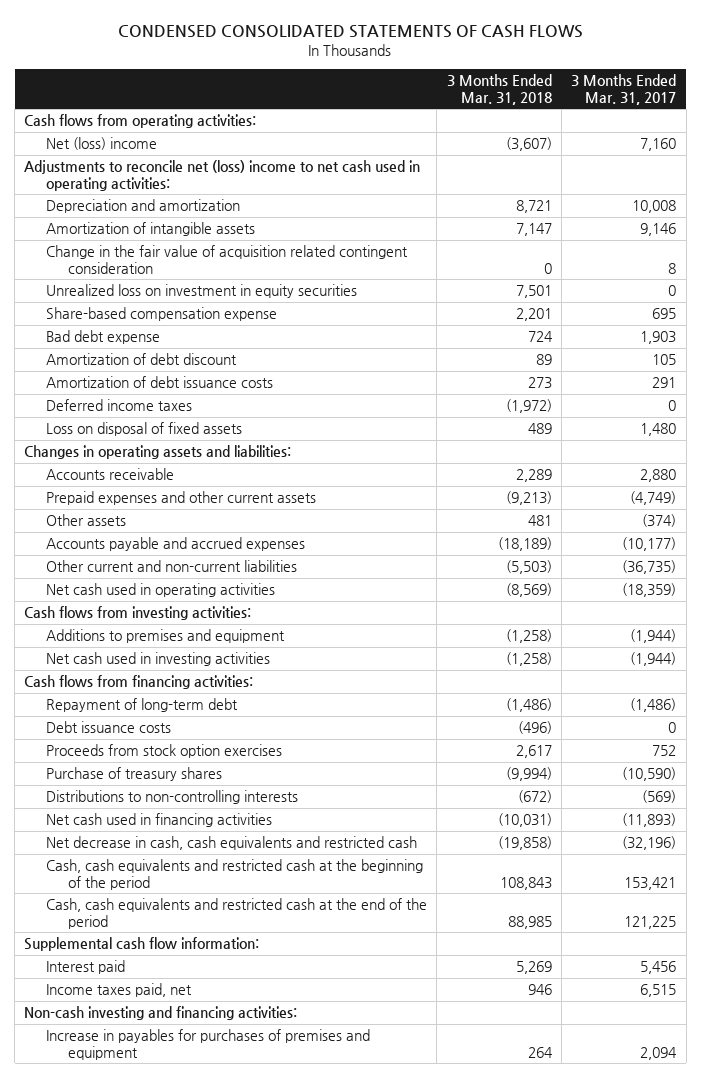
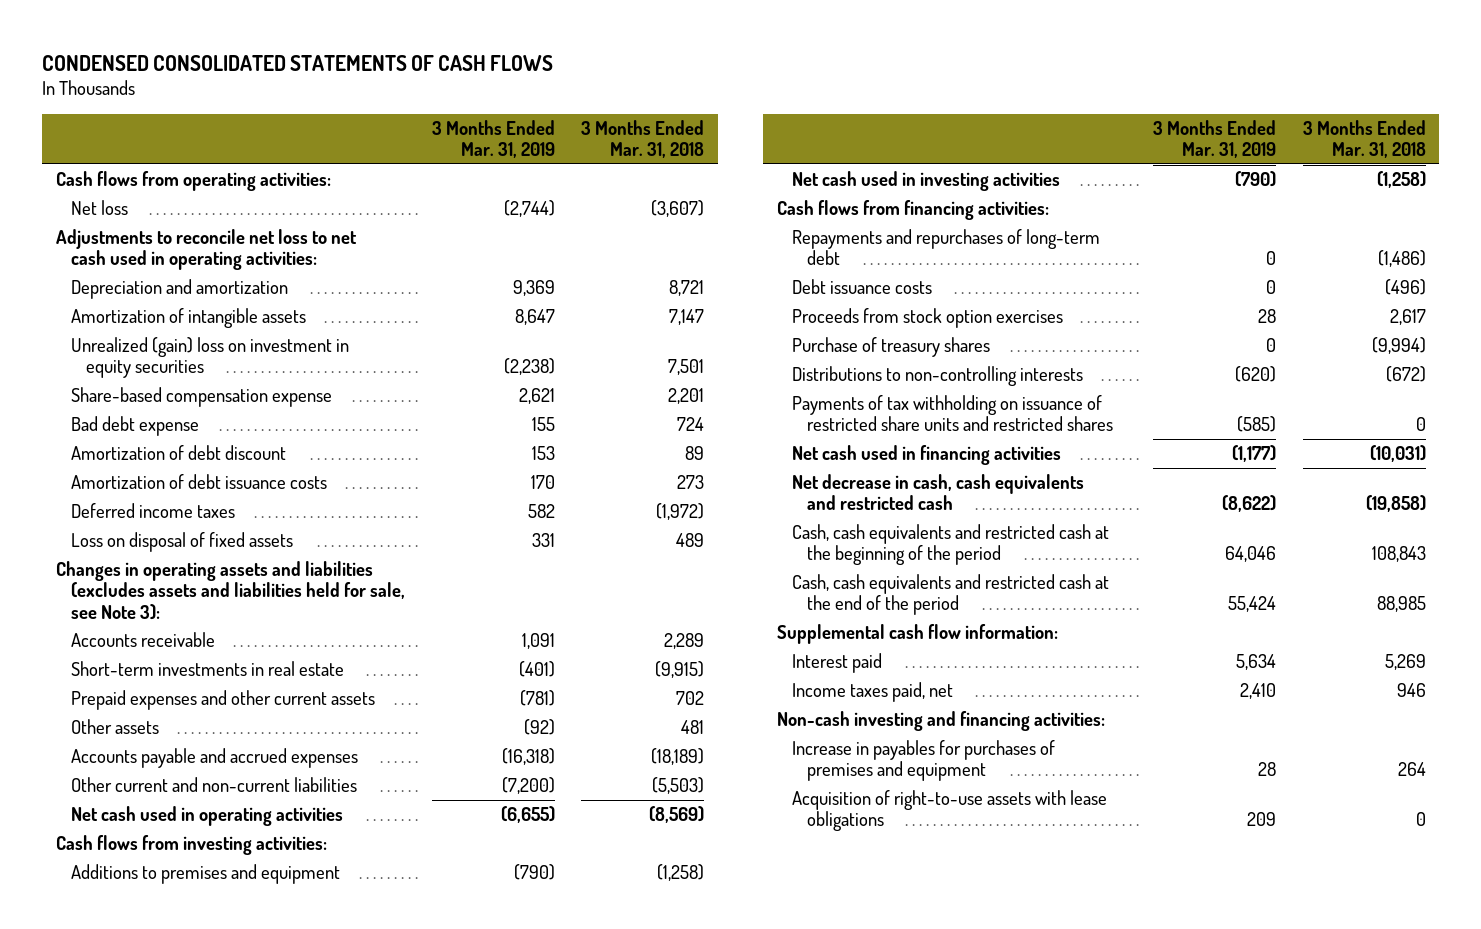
[571,74,677,105] 3 Months Ended Mar. 31, 2017 -> none
none -> [431,119,555,159] 3 Months Ended Mar. 31, 2019
[46,137,158,151] Net (loss) income -> [70,200,128,216] Net loss
[24,160,421,191] Adjustments to reconcile net (loss) income to net cash used in operating activities: -> [55,229,357,271] Adjustments to reconcile net loss to net cash used in operating activities:
[46,245,409,274] Change in the fair value of acquisition related contingent consideration -> none
[46,284,358,299] Unrealized loss on investment in equity securities -> [70,337,349,379] Unrealized (gain) loss on investment in equity securities
[24,445,292,460] Changes in operating assets and liabilities: -> [55,561,405,620] Changes in operating assets and liabilities (excludes assets and liabilities held for sale, see Note 3):
none -> [70,661,344,677] Short-term investments in real estate
[505,491,552,506] (9,213) -> [676,691,705,706] 702
[46,698,239,713] Repayment of long-term debt -> [792,229,1101,266] Repayments and repurchases of long-term debt
none -> [792,395,1114,432] Payments of tax withholding on issuance of restricted share units and restricted shares
none -> [792,790,1108,832] Acquisition of right-to-use assets with lease obligations

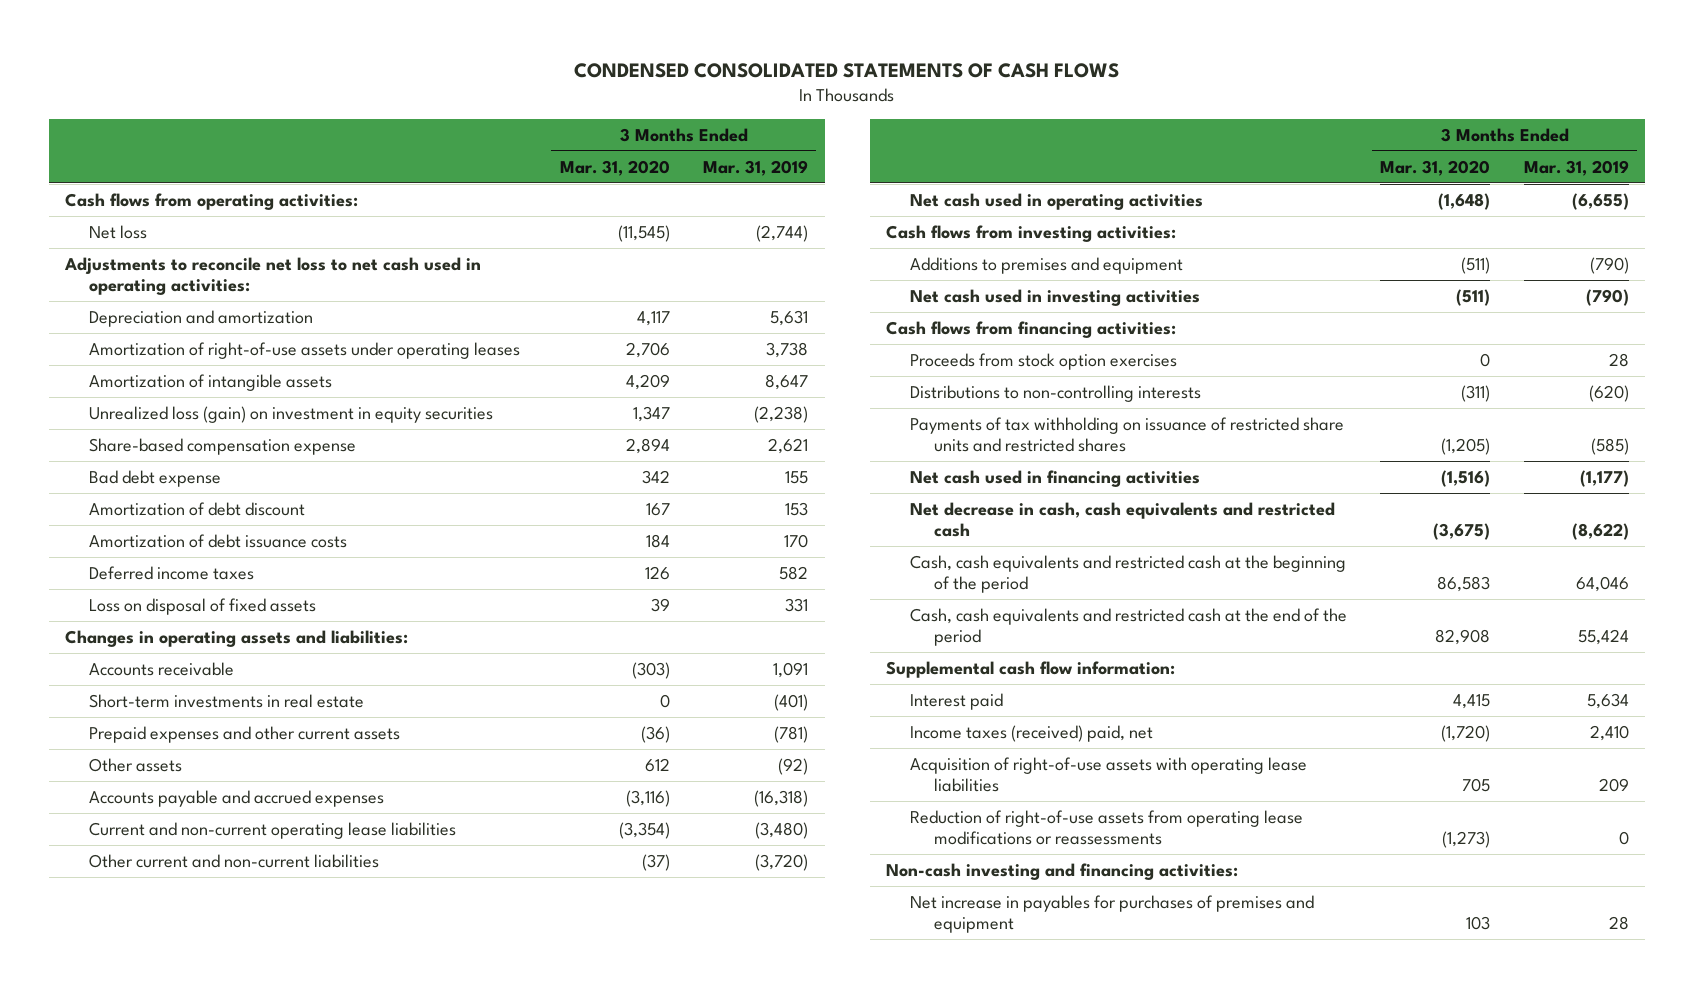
[581,119,705,159] 3 Months Ended Mar. 31, 2018 -> none
none -> [559,159,670,176] Mar. 31, 2020
[512,280,555,297] 9,369 -> [769,309,808,326] 5,631
none -> [89,341,521,359] Amortization of right-of-use assets under operating leases
[70,337,349,379] Unrealized (gain) loss on investment in equity securities -> [89,405,494,423] Unrealized loss (gain) on investment in equity securities
[55,561,405,620] Changes in operating assets and liabilities (excludes assets and liabilities held for sale, see Note 3): -> [65,629,409,647] Changes in operating assets and liabilities:
none -> [89,821,457,839] Current and non-current operating lease liabilities
[501,777,555,795] (7,200) -> [754,853,808,871] (3,720)
[792,229,1101,266] Repayments and repurchases of long-term debt -> none
[792,279,933,295] Debt issuance costs -> none
[792,337,991,358] Purchase of treasury shares -> none
[792,682,954,703] Income taxes paid, net -> [910,724,1154,742] Income taxes (received) paid, net
none -> [910,756,1308,793] Acquisition of right-of-use assets with operating lease liabilities
none -> [910,809,1304,846] Reduction of right-of-use assets from operating lease modifications or reassessments
[792,790,1108,832] Acquisition of right-to-use assets with lease obligations -> none
[792,740,1056,782] Increase in payables for purchases of premises and equipment -> [910,894,1315,934] Net increase in payables for purchases of premises and equipment

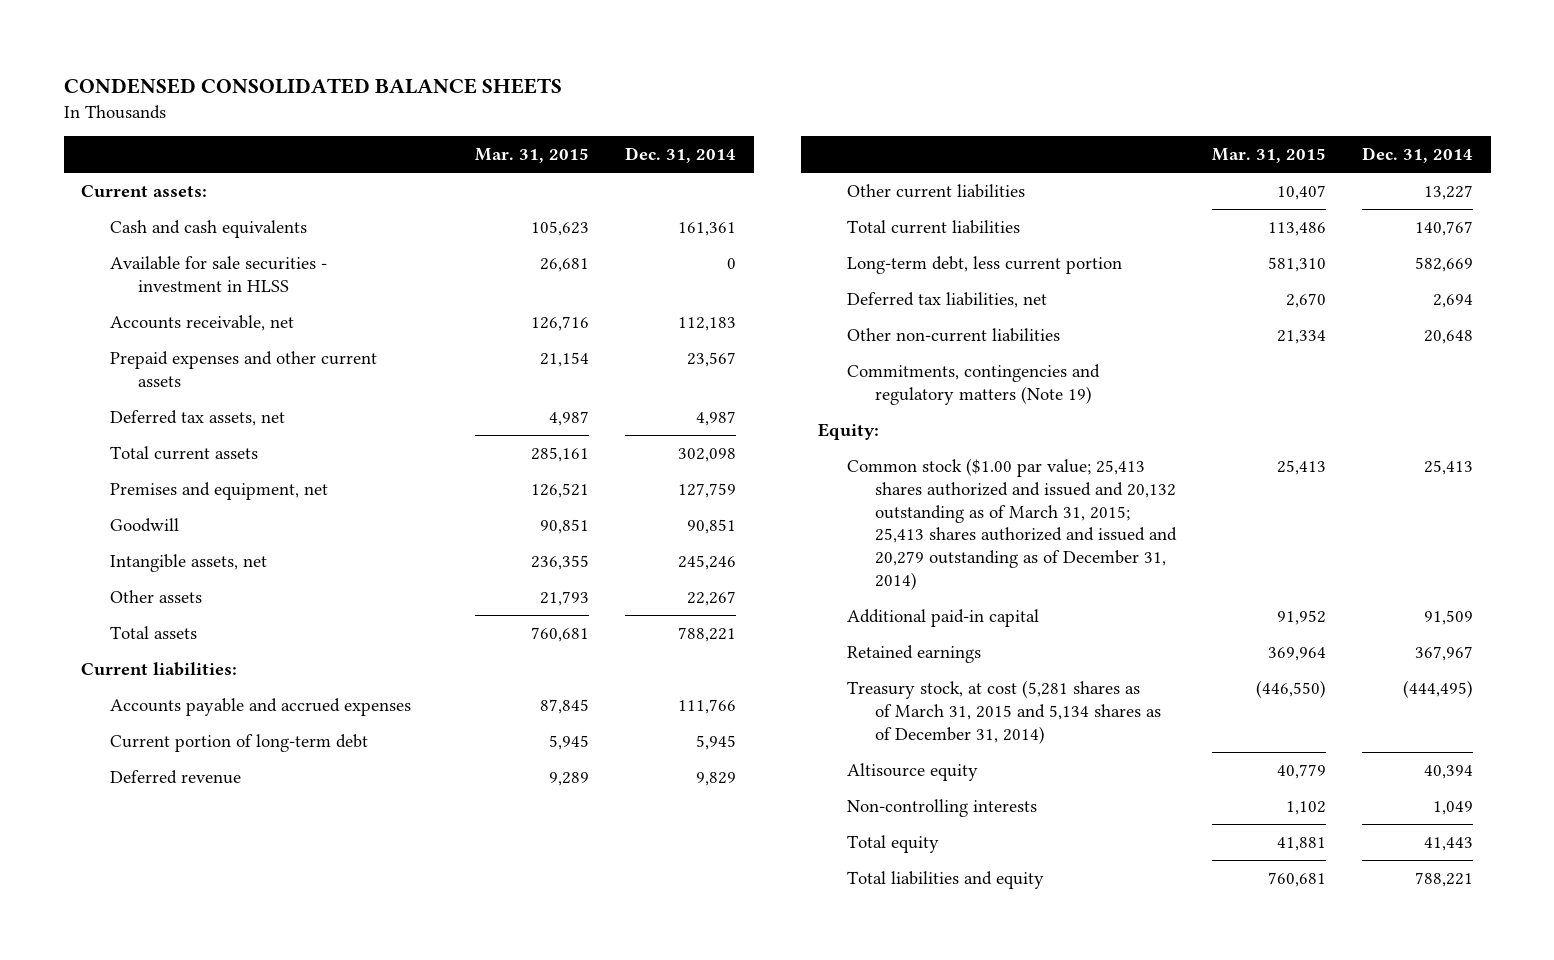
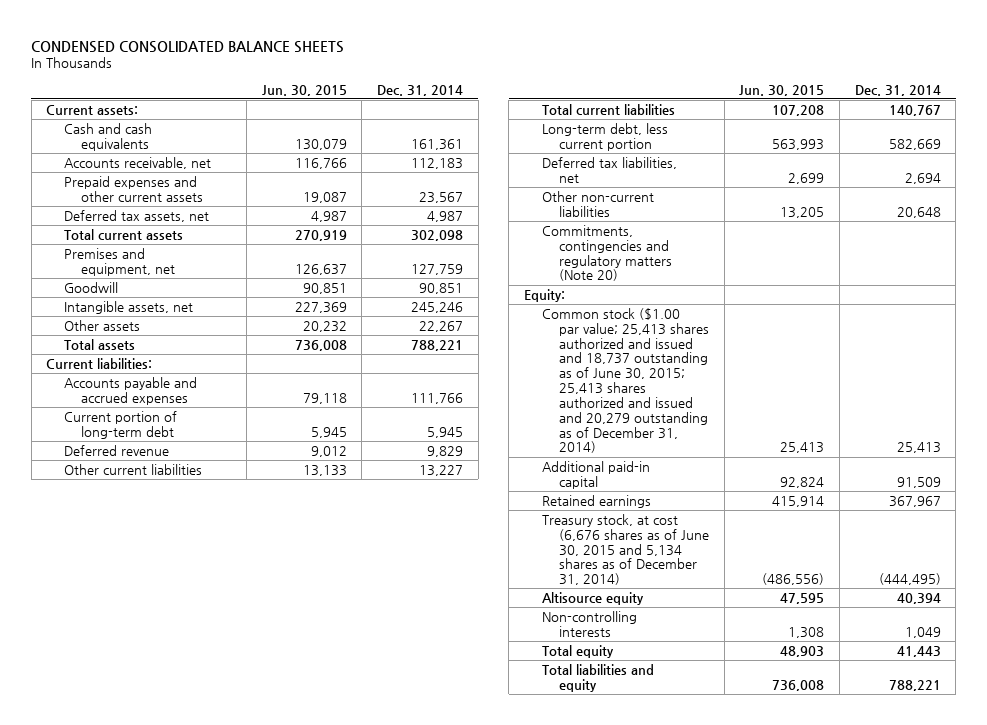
[475,148,590,164] Mar. 31, 2015 -> none
none -> [261,84,347,96] Jun. 30, 2015
[109,256,327,292] Available for sale securities - investment in HLSS -> none
[846,364,1100,405] Commitments, contingencies and regulatory matters (Note 19) -> [541,224,673,282] Commitments, contingencies and regulatory matters (Note 20)
[846,458,1178,591] Common stock ($1.00 par value; 25,413 shares authorized and issued and 20,132 outstanding as of March 31, 2015; 25,413 shares authorized and issued and 20,279 outstanding as of December 31, 2014) -> [541,307,710,454] Common stock ($1.00 par value; 25,413 shares authorized and issued and 18,737 outstanding as of June 30, 2015; 25,413 shares authorized and issued and 20,279 outstanding as of December 31, 2014)
[846,680,1162,744] Treasury stock, at cost (5,281 shares as of March 31, 2015 and 5,134 shares as of December 31, 2014) -> [541,513,710,586] Treasury stock, at cost (6,676 shares as of June 30, 2015 and 5,134 shares as of December 31, 2014)

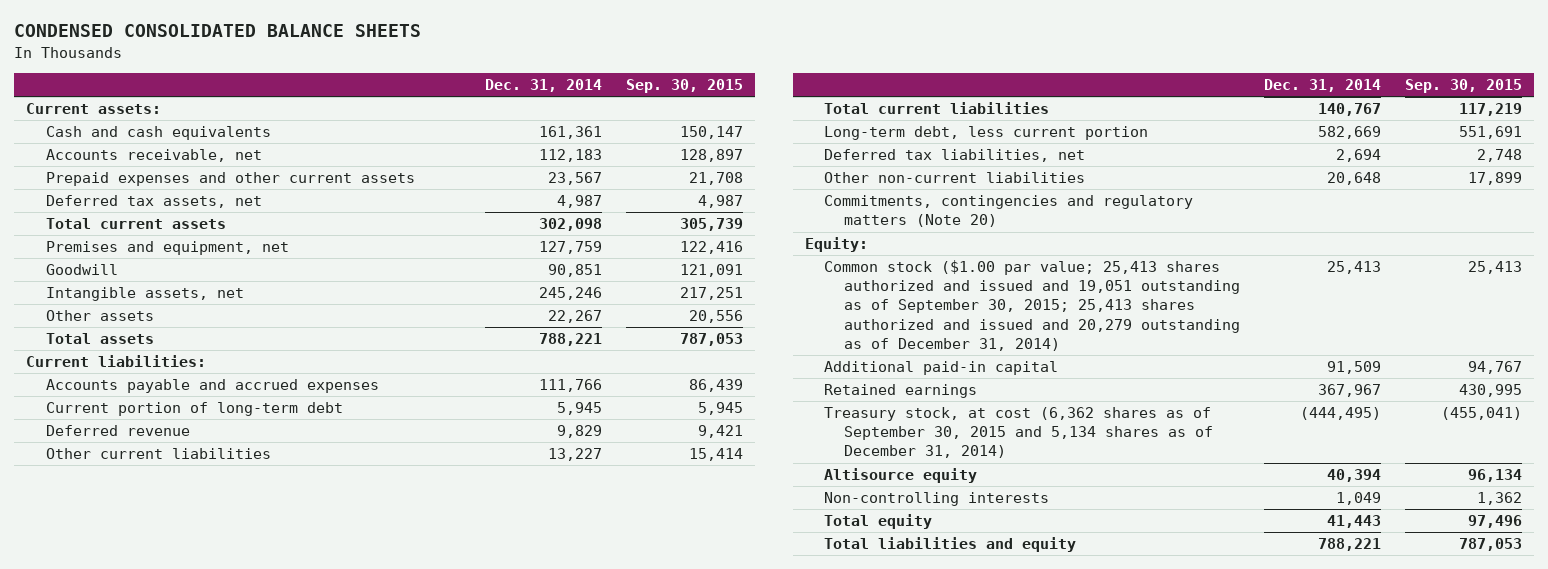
[261,84,347,96] Jun. 30, 2015 -> none
none -> [626,78,744,93] Sep. 30, 2015
[541,307,710,454] Common stock ($1.00 par value; 25,413 shares authorized and issued and 18,737 outstanding as of June 30, 2015; 25,413 shares authorized and issued and 20,279 outstanding as of December 31, 2014) -> [824,260,1241,351] Common stock ($1.00 par value; 25,413 shares authorized and issued and 19,051 outstanding as of September 30, 2015; 25,413 shares authorized and issued and 20,279 outstanding as of December 31, 2014)
[541,513,710,586] Treasury stock, at cost (6,676 shares as of June 30, 2015 and 5,134 shares as of December 31, 2014) -> [824,407,1214,459] Treasury stock, at cost (6,362 shares as of September 30, 2015 and 5,134 shares as of December 31, 2014)

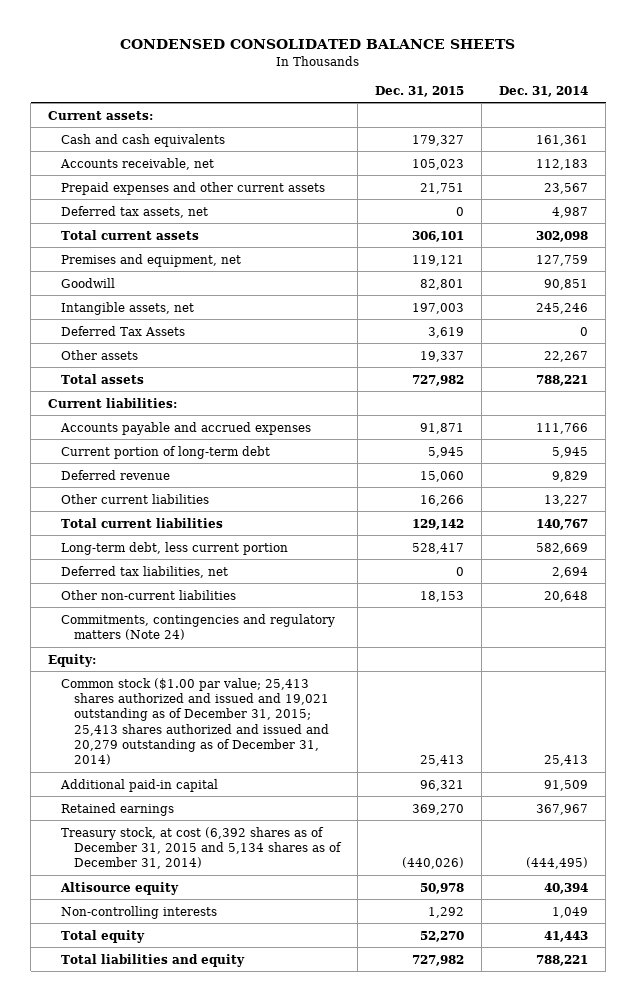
[626,78,744,93] Sep. 30, 2015 -> none
none -> [375,85,465,97] Dec. 31, 2015
none -> [61,325,186,336] Deferred Tax Assets
[824,195,1194,228] Commitments, contingencies and regulatory matters (Note 20) -> [61,613,336,640] Commitments, contingencies and regulatory matters (Note 24)
[824,260,1241,351] Common stock ($1.00 par value; 25,413 shares authorized and issued and 19,051 outstanding as of September 30, 2015; 25,413 shares authorized and issued and 20,279 outstanding as of December 31, 2014) -> [61,677,330,766] Common stock ($1.00 par value; 25,413 shares authorized and issued and 19,021 outstanding as of December 31, 2015; 25,413 shares authorized and issued and 20,279 outstanding as of December 31, 2014)
[824,407,1214,459] Treasury stock, at cost (6,362 shares as of September 30, 2015 and 5,134 shares as of December 31, 2014) -> [61,826,343,870] Treasury stock, at cost (6,392 shares as of December 31, 2015 and 5,134 shares as of December 31, 2014)

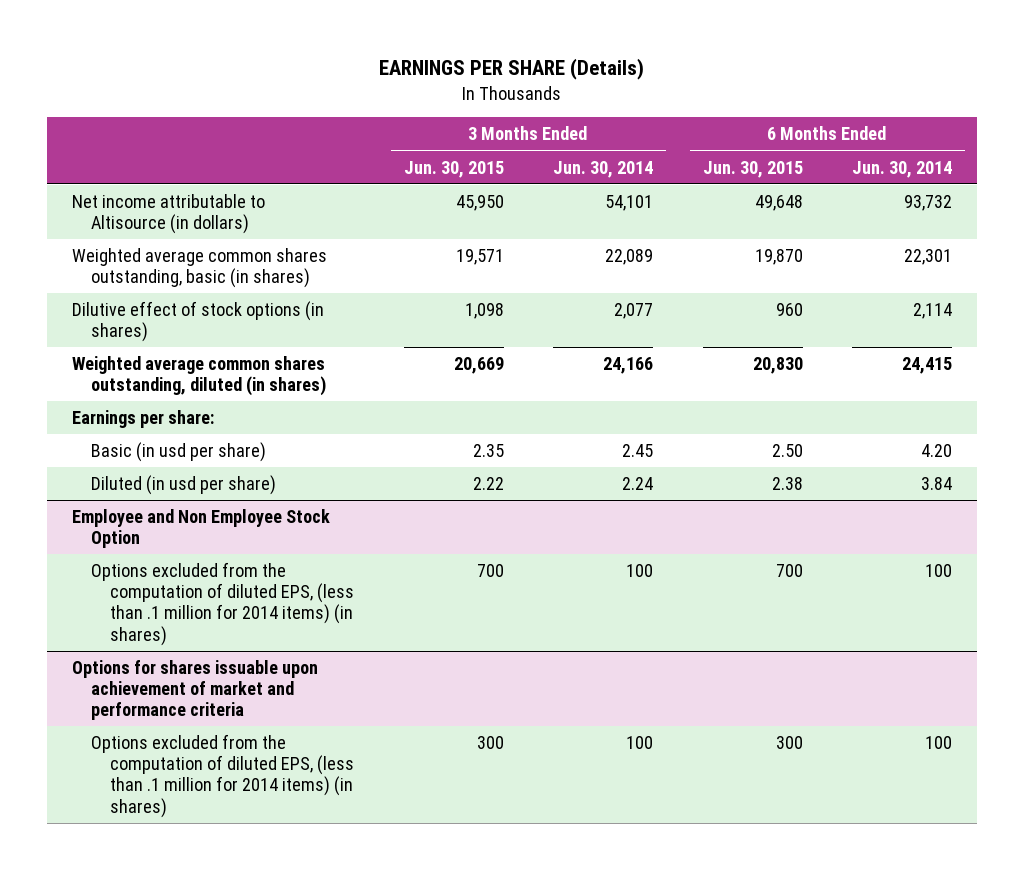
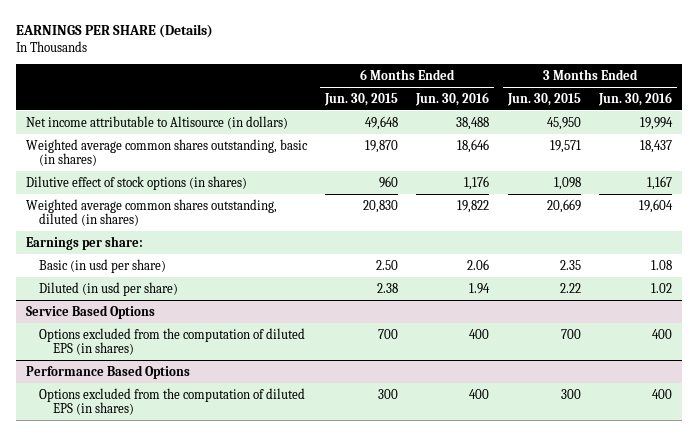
[553,160,654,178] Jun. 30, 2014 -> none
[852,160,953,178] Jun. 30, 2014 -> none
none -> [415,91,490,106] Jun. 30, 2016
none -> [598,91,673,106] Jun. 30, 2016
[72,508,331,549] Employee and Non Employee Stock Option -> [25,304,155,319] Service Based Options
[91,561,355,646] Options excluded from the computation of diluted EPS, (less than .1 million for 2014 items) (in shares) -> [39,327,306,356] Options excluded from the computation of diluted EPS (in shares)
[72,659,319,721] Options for shares issuable upon achievement of market and performance criteria -> [25,364,190,379] Performance Based Options
[91,733,355,818] Options excluded from the computation of diluted EPS, (less than .1 million for 2014 items) (in shares) -> [39,387,306,416] Options excluded from the computation of diluted EPS (in shares)

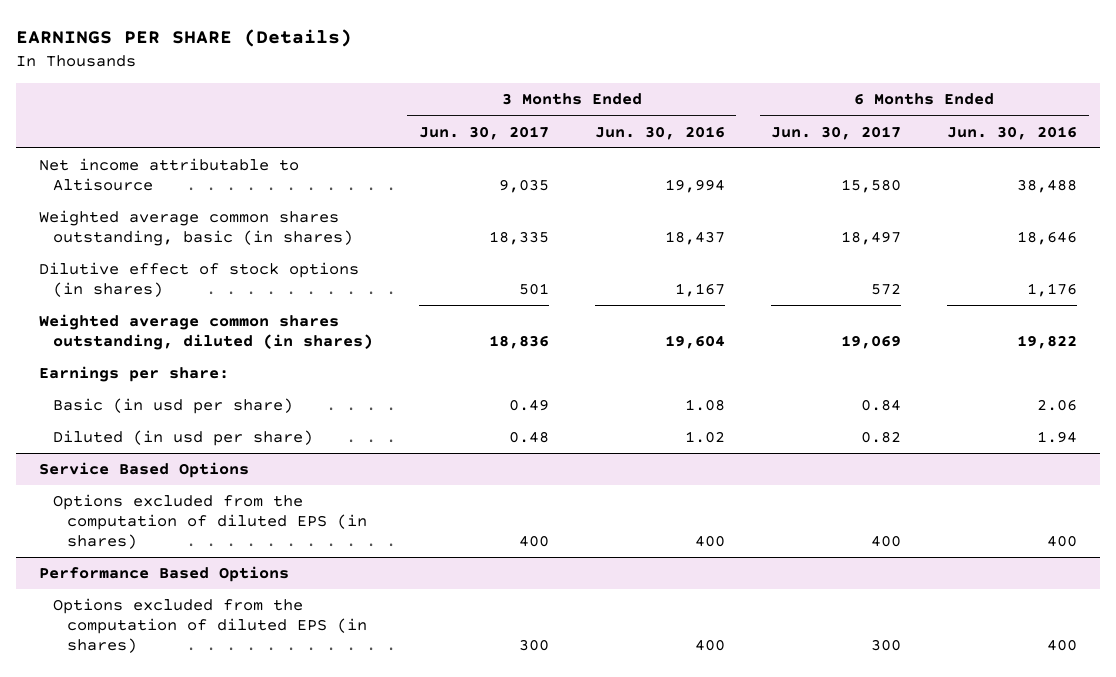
[323,92,398,106] Jun. 30, 2015 -> none
[506,92,581,106] Jun. 30, 2015 -> none
none -> [418,125,549,140] Jun. 30, 2017
none -> [771,125,902,140] Jun. 30, 2017
[25,115,288,129] Net income attributable to Altisource (in dollars) -> [38,158,299,192] Net income attributable to Altisource

